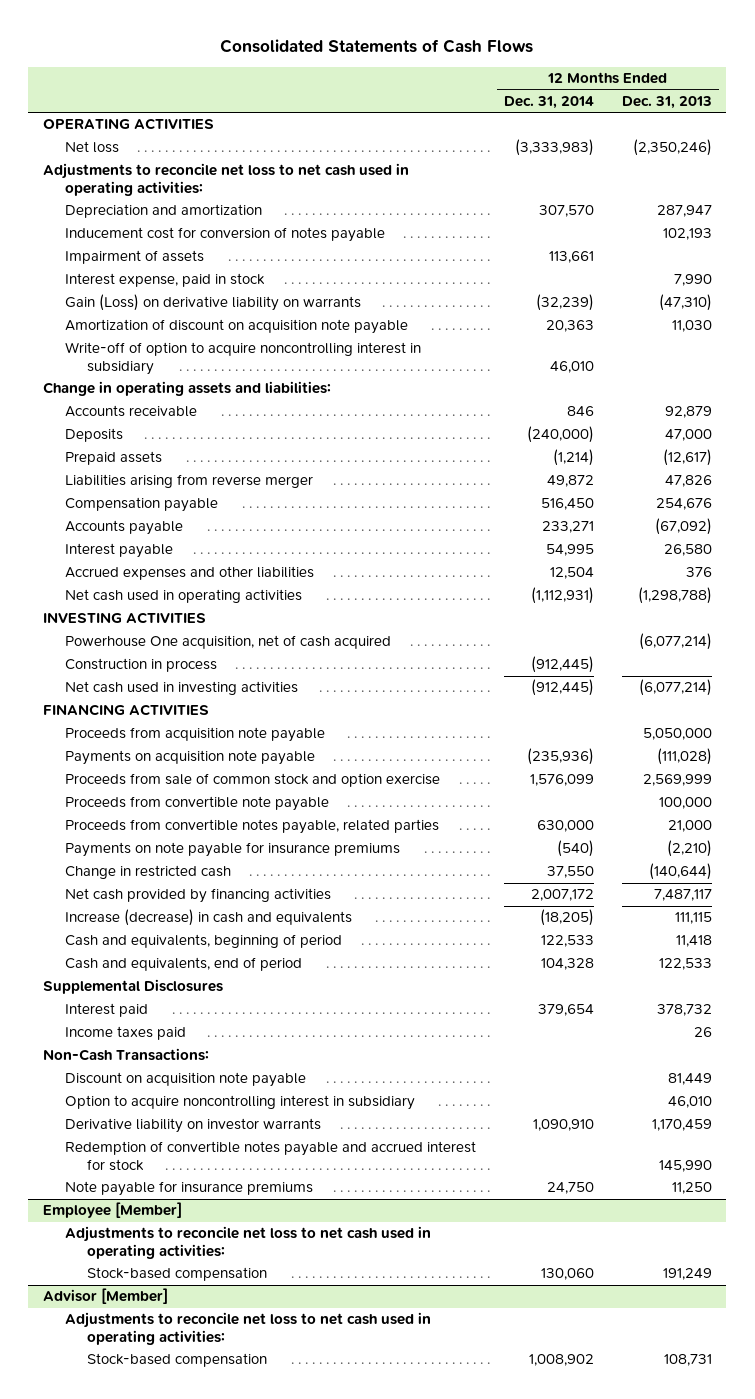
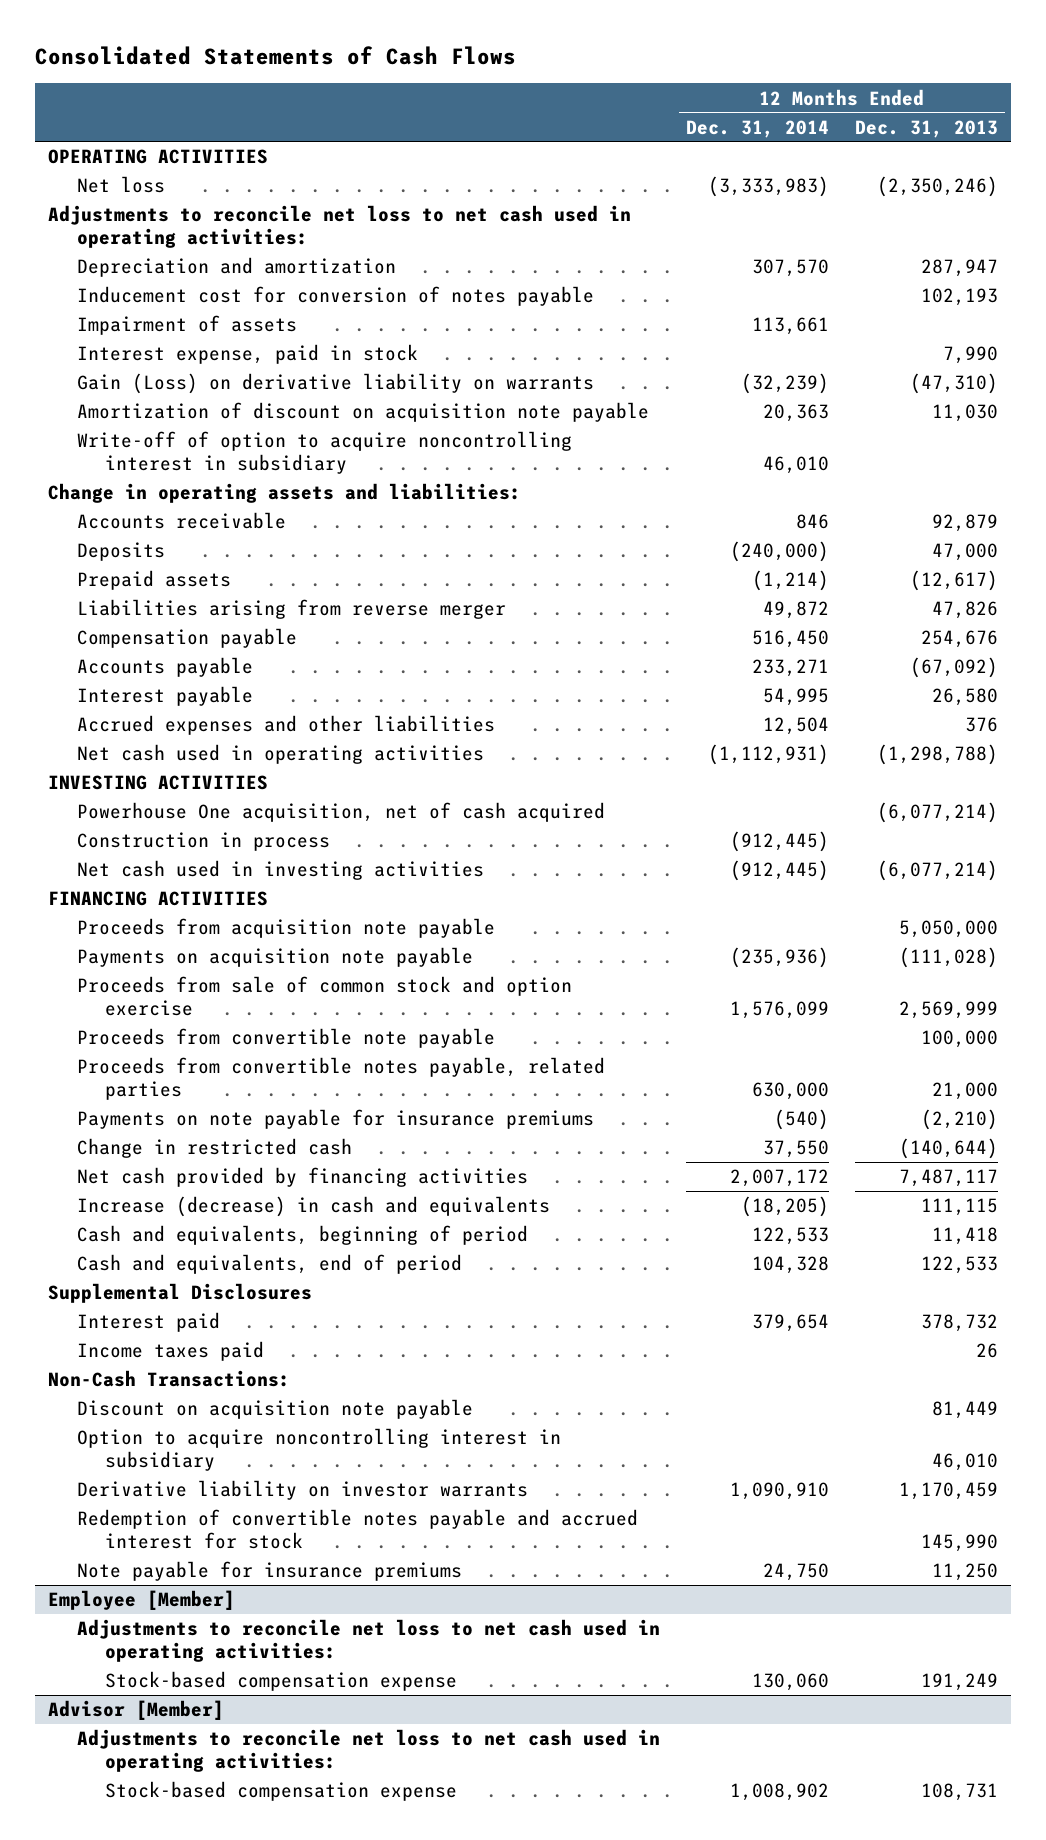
[86,1267,267,1282] Stock-based compensation -> [105,1671,458,1692] Stock-based compensation expense
[86,1353,267,1368] Stock-based compensation -> [105,1781,458,1802] Stock-based compensation expense

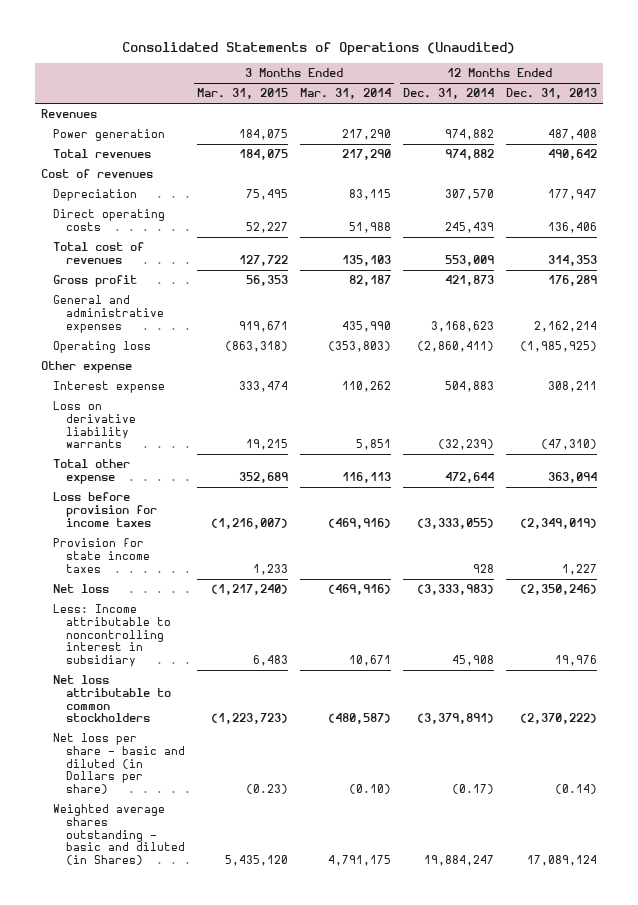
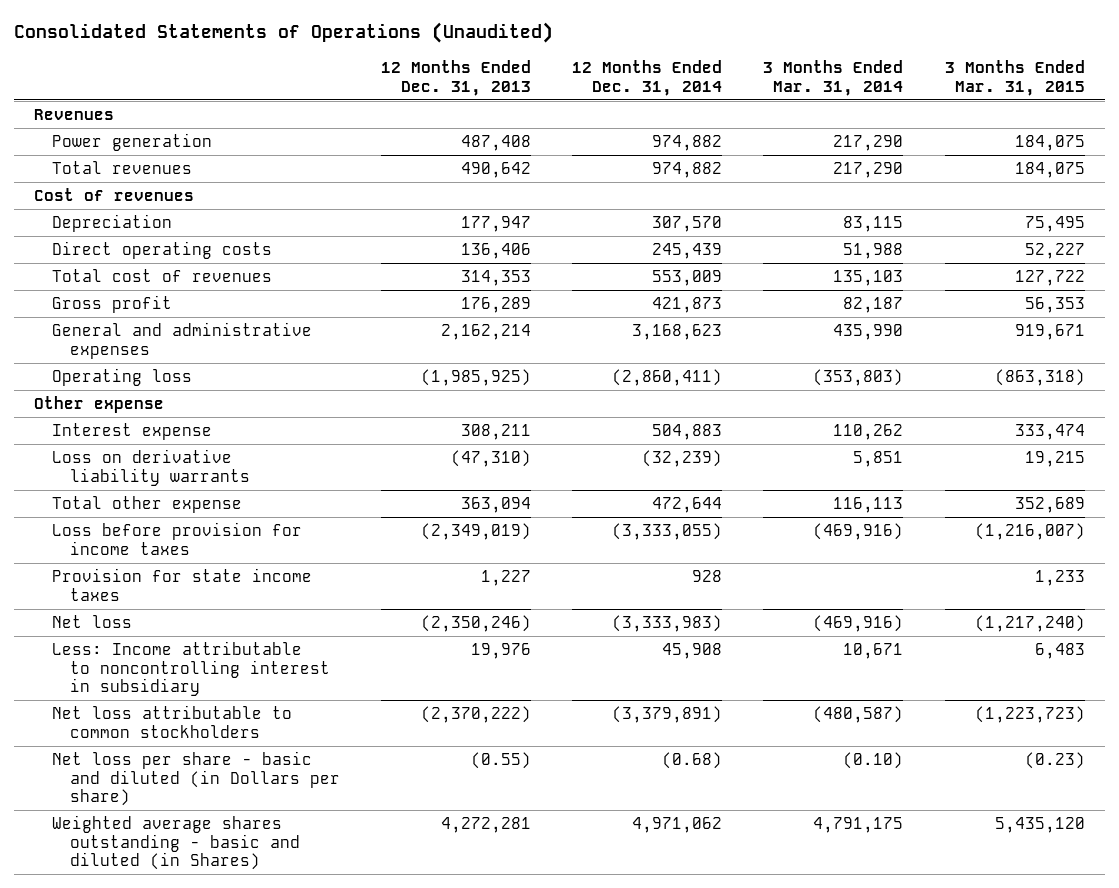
[451,784,494,795] (0.17) -> [662,752,723,770] (0.68)
[554,784,597,795] (0.14) -> [471,752,532,770] (0.55)
[423,855,494,867] 19,884,247 -> [632,817,723,834] 4,971,062
[526,855,597,867] 17,089,124 -> [441,817,532,834] 4,272,281

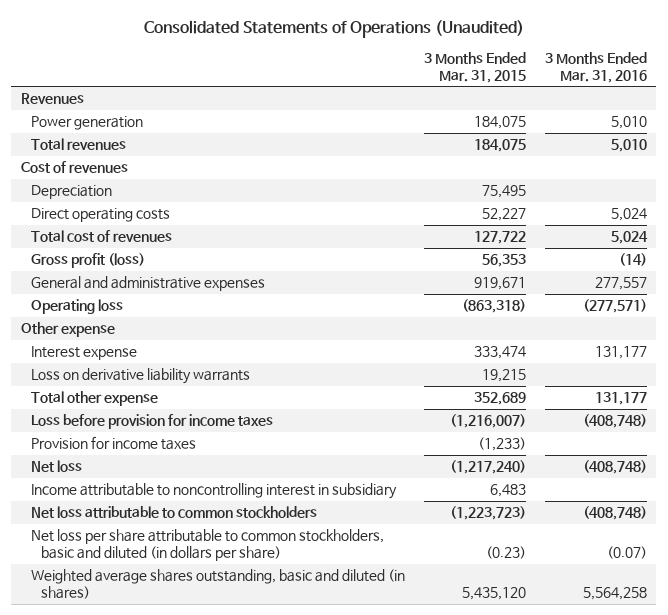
[381,60,532,96] 12 Months Ended Dec. 31, 2013 -> none
[572,60,723,96] 12 Months Ended Dec. 31, 2014 -> none
[763,60,904,96] 3 Months Ended Mar. 31, 2014 -> none
none -> [544,51,647,83] 3 Months Ended Mar. 31, 2016
[52,295,173,314] Gross profit -> [30,253,145,269] Gross profit (loss)
[52,568,313,601] Provision for state income taxes -> [30,436,196,451] Provision for income taxes
[1034,570,1085,587] 1,233 -> [477,437,526,452] (1,233)
[52,641,331,697] Less: Income attributable to noncontrolling interest in subsidiary -> [30,483,397,500] Income attributable to noncontrolling interest in subsidiary
[52,751,341,807] Net loss per share - basic and diluted (in Dollars per share) -> [30,529,384,562] Net loss per share attributable to common stockholders, basic and diluted (in dollars per share)
[52,815,301,871] Weighted average shares outstanding - basic and diluted (in Shares) -> [30,569,405,600] Weighted average shares outstanding, basic and diluted (in shares)

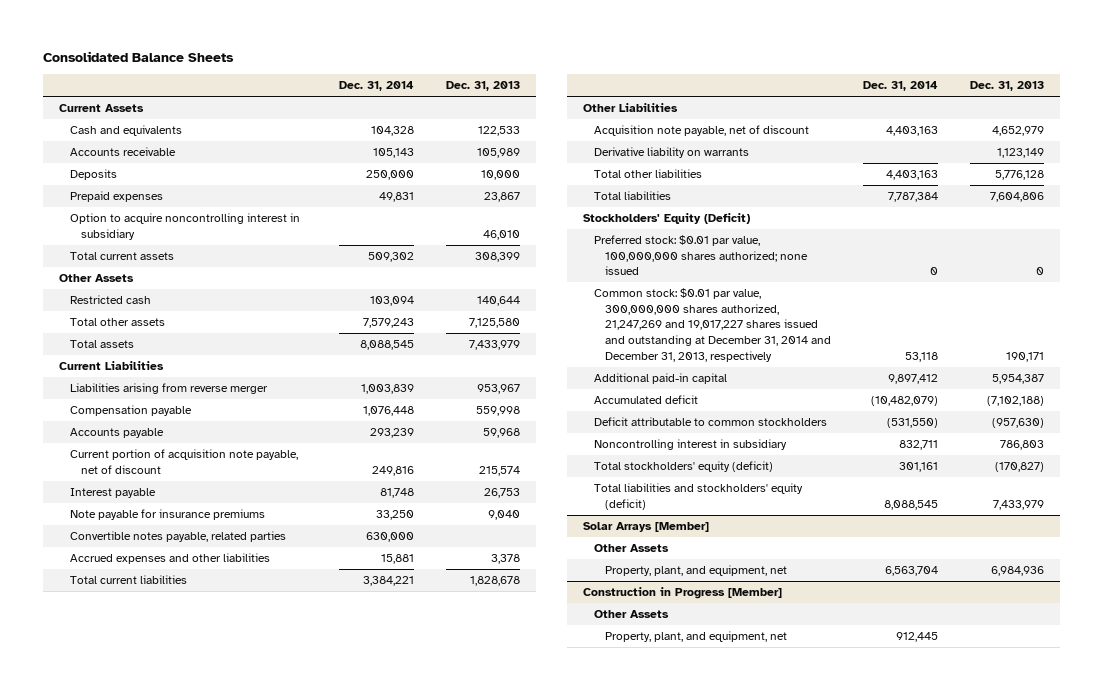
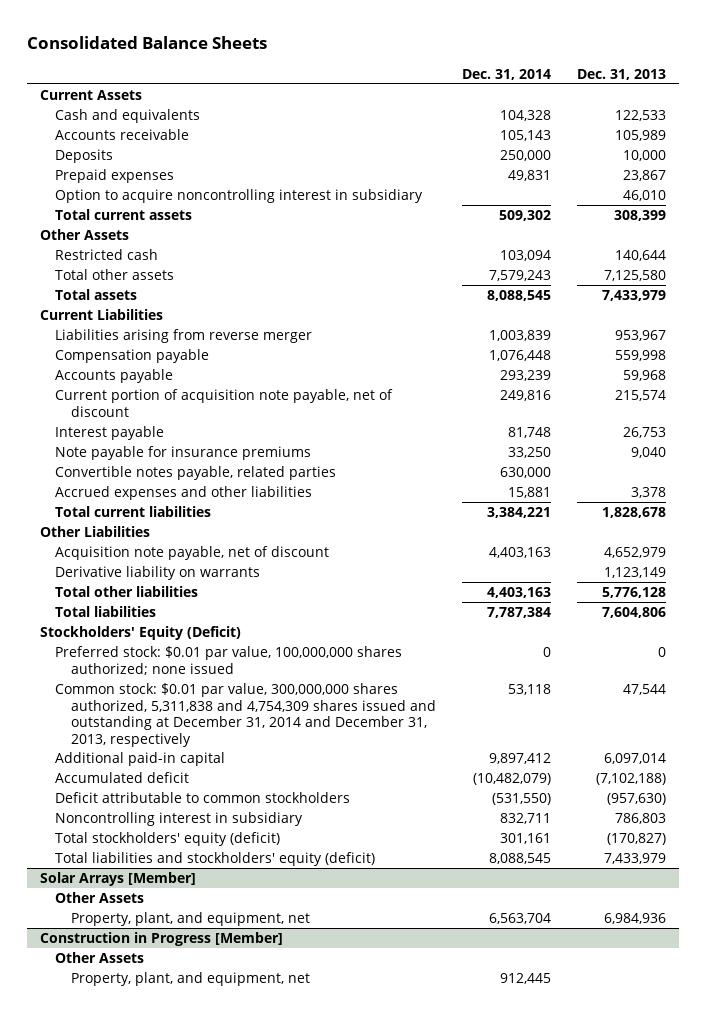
[594,288,832,362] Common stock: $0.01 par value, 300,000,000 shares authorized, 21,247,269 and 19,017,227 shares issued and outstanding at December 31, 2014 and December 31, 2013, respectively -> [55,683,436,747] Common stock: $0.01 par value, 300,000,000 shares authorized, 5,311,838 and 4,754,309 shares issued and outstanding at December 31, 2014 and December 31, 2013, respectively
[1006,351,1045,362] 190,171 -> [622,684,666,696] 47,544
[992,374,1045,385] 5,954,387 -> [603,753,666,765] 6,097,014

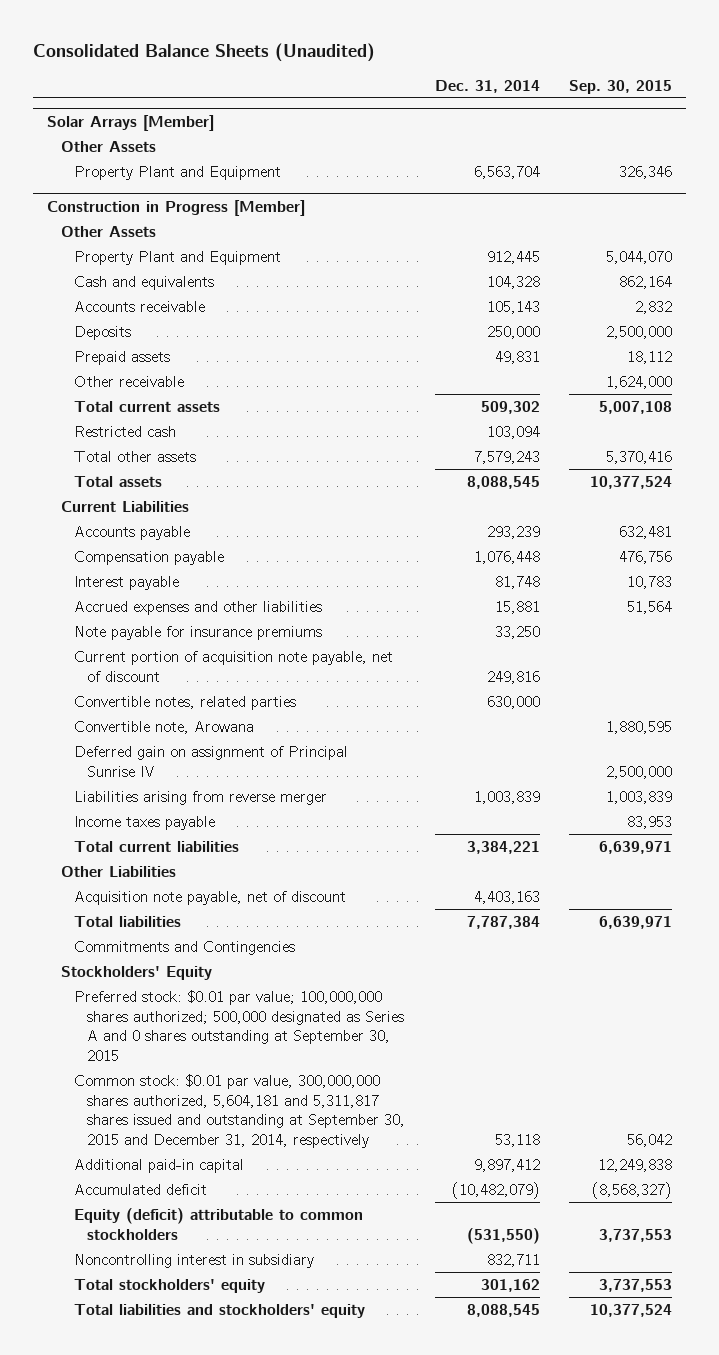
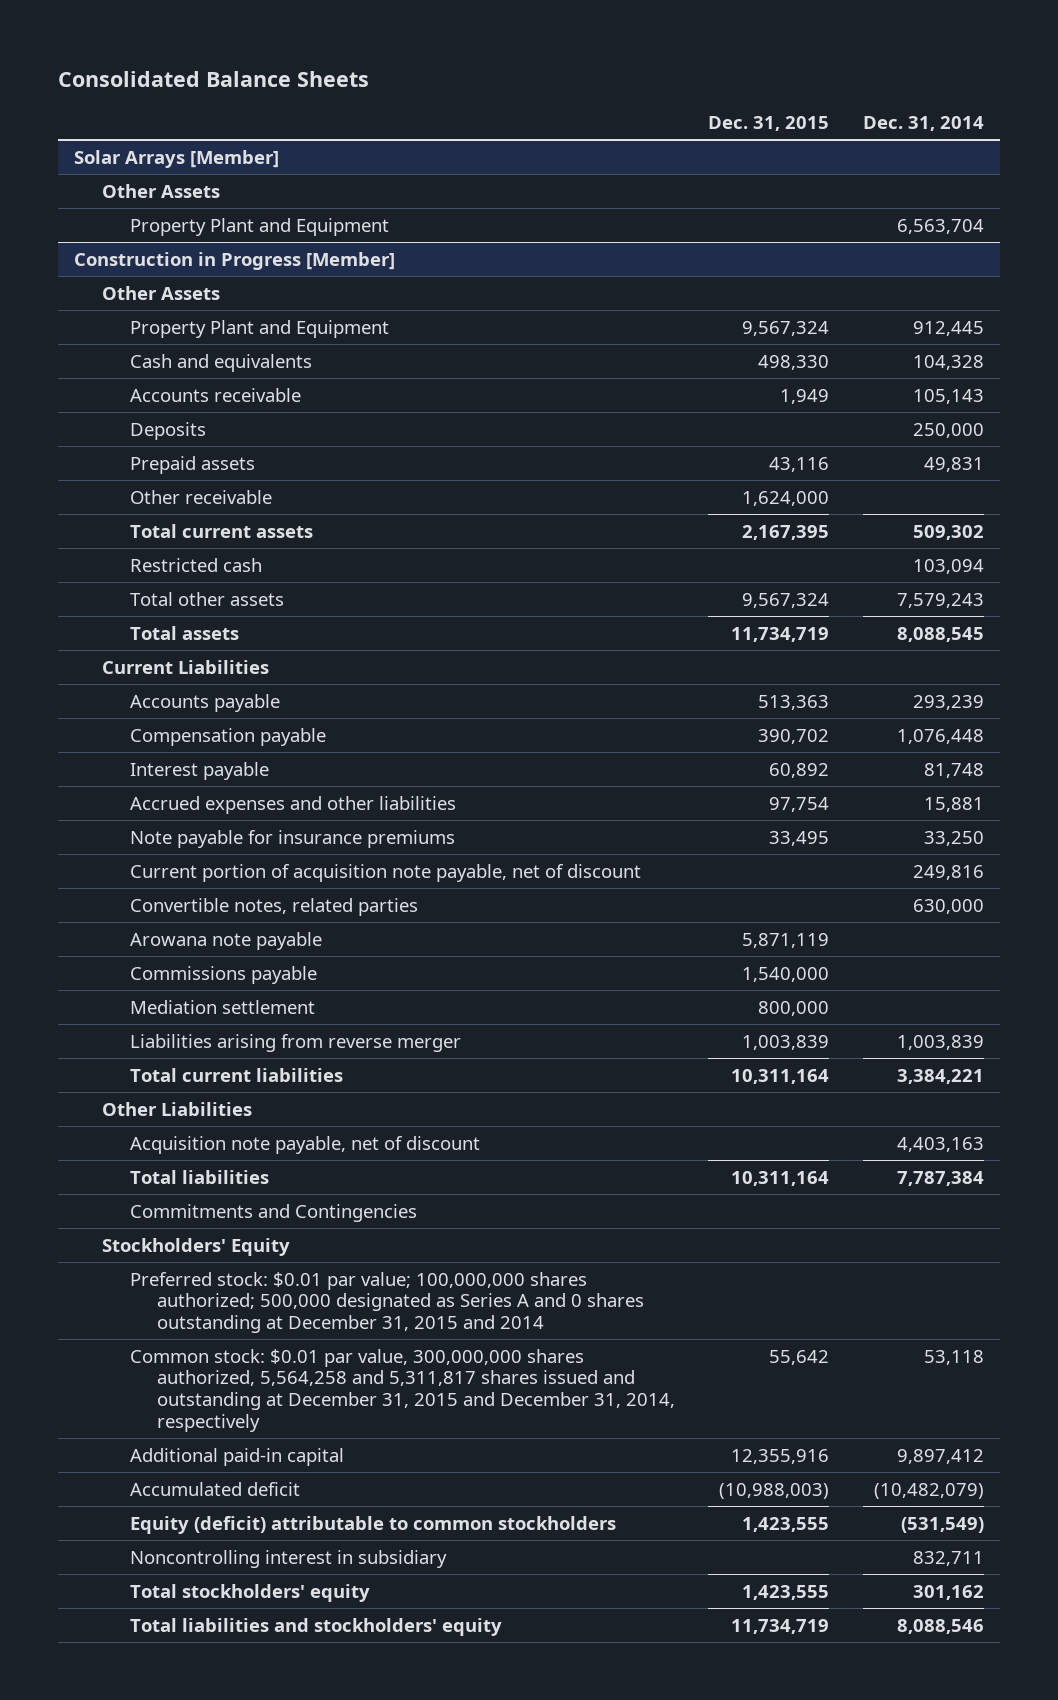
[32,43,375,63] Consolidated Balance Sheets (Unaudited) -> [57,70,369,87] Consolidated Balance Sheets
[568,79,672,94] Sep. 30, 2015 -> none
none -> [708,116,830,132] Dec. 31, 2015
[73,745,348,777] Deferred gain on assignment of Principal Sunrise IV -> none
[73,720,254,734] Convertible note, Arowana -> [129,931,322,950] Arowana note payable
none -> [129,965,317,984] Commissions payable
none -> [129,999,315,1014] Mediation settlement
[73,815,215,830] Income taxes payable -> none
[73,989,405,1062] Preferred stock: $0.01 par value; 100,000,000 shares authorized; 500,000 designated as Series A and 0 shares outstanding at September 30, 2015 -> [129,1271,645,1334] Preferred stock: $0.01 par value; 100,000,000 shares authorized; 500,000 designated as Series A and 0 shares outstanding at December 31, 2015 and 2014
[73,1073,406,1149] Common stock: $0.01 par value, 300,000,000 shares authorized, 5,604,181 and 5,311,817 shares issued and outstanding at September 30, 2015 and December 31, 2014, respectively -> [129,1348,676,1432] Common stock: $0.01 par value, 300,000,000 shares authorized, 5,564,258 and 5,311,817 shares issued and outstanding at December 31, 2015 and December 31, 2014, respectively
[466,1227,540,1244] (531,550) -> [900,1516,984,1533] (531,549)
[466,1303,540,1317] 8,088,545 -> [896,1618,984,1634] 8,088,546

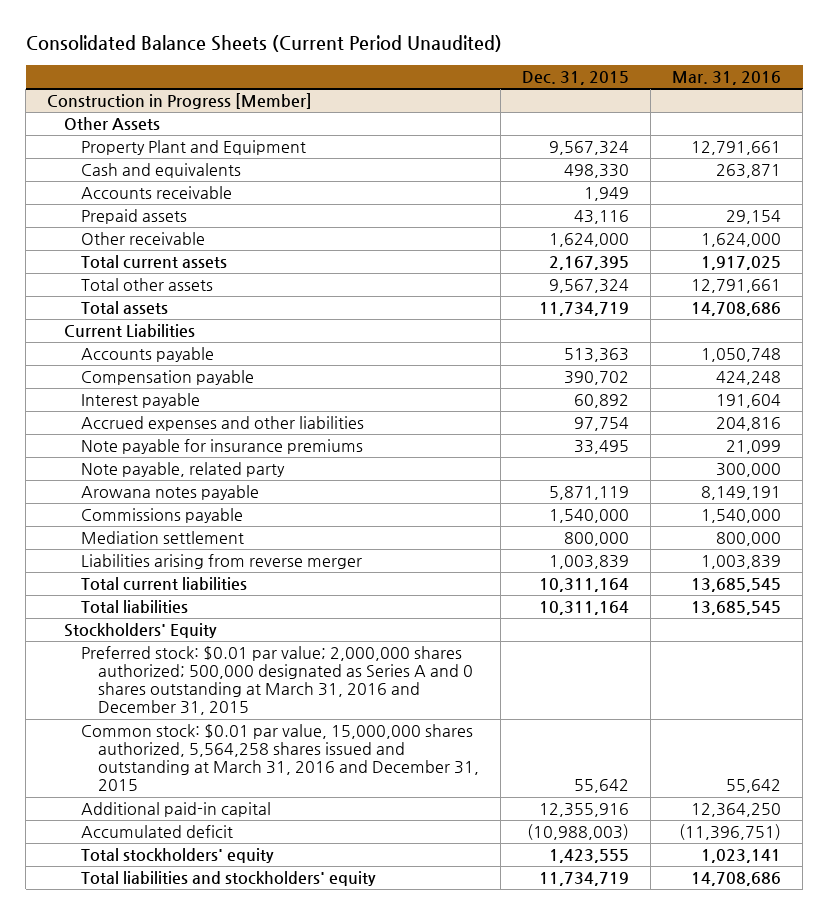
[57,70,369,87] Consolidated Balance Sheets -> [25,35,502,53] Consolidated Balance Sheets (Current Period Unaudited)
[862,116,984,132] Dec. 31, 2014 -> none
none -> [672,70,782,85] Mar. 31, 2016
[74,149,280,168] Solar Arrays [Member] -> none
[101,183,220,198] Other Assets -> none
[129,217,389,236] Property Plant and Equipment -> none
[129,421,206,440] Deposits -> none
[129,557,262,572] Restricted cash -> none
[129,863,641,882] Current portion of acquisition note payable, net of discount -> none
[129,897,418,916] Convertible notes, related parties -> [81,462,286,478] Note payable, related party
[129,931,322,950] Arowana note payable -> [81,485,260,501] Arowana notes payable
[101,1101,252,1116] Other Liabilities -> none
[129,1135,480,1154] Acquisition note payable, net of discount -> none
[129,1203,417,1222] Commitments and Contingencies -> none
[129,1271,645,1334] Preferred stock: $0.01 par value; 100,000,000 shares authorized; 500,000 designated as Series A and 0 shares outstanding at December 31, 2015 and 2014 -> [81,646,474,716] Preferred stock: $0.01 par value; 2,000,000 shares authorized; 500,000 designated as Series A and 0 shares outstanding at March 31, 2016 and December 31, 2015
[129,1348,676,1432] Common stock: $0.01 par value, 300,000,000 shares authorized, 5,564,258 and 5,311,817 shares issued and outstanding at December 31, 2015 and December 31, 2014, respectively -> [81,724,480,792] Common stock: $0.01 par value, 15,000,000 shares authorized, 5,564,258 shares issued and outstanding at March 31, 2016 and December 31, 2015
[129,1515,616,1534] Equity (deficit) attributable to common stockholders -> none
[129,1549,447,1568] Noncontrolling interest in subsidiary -> none

